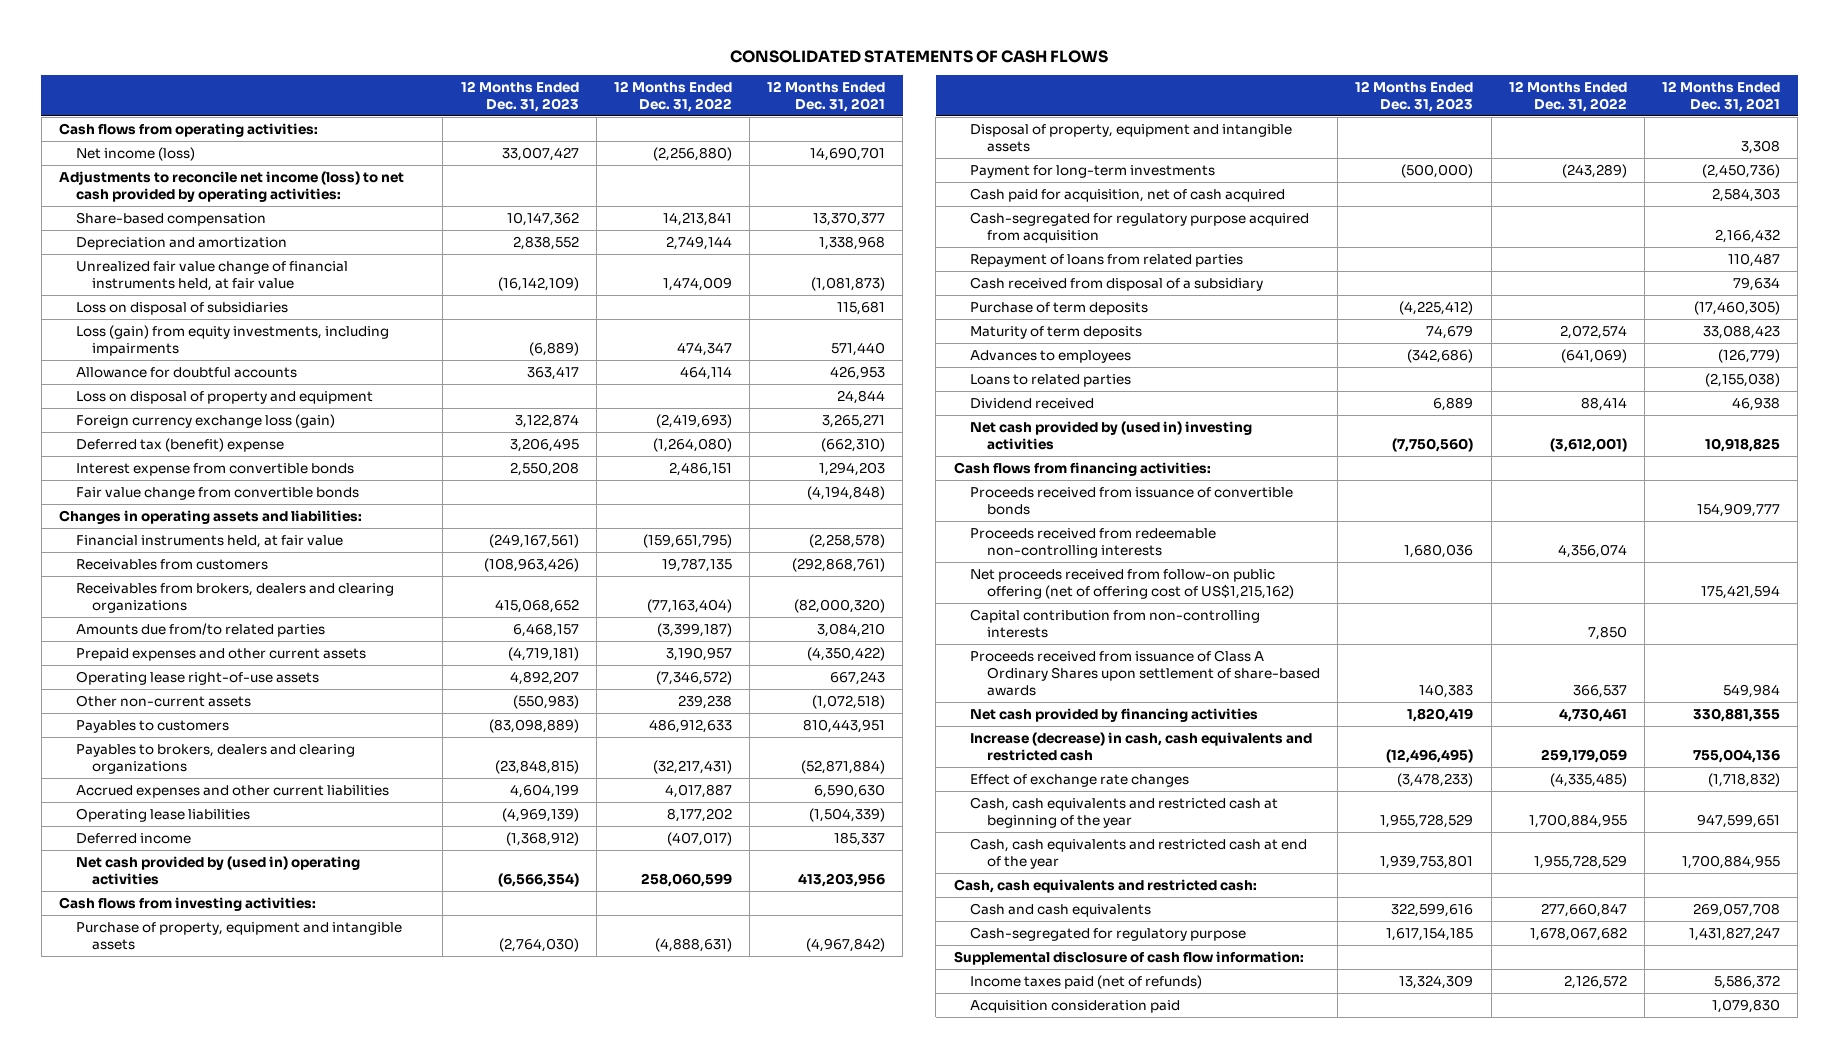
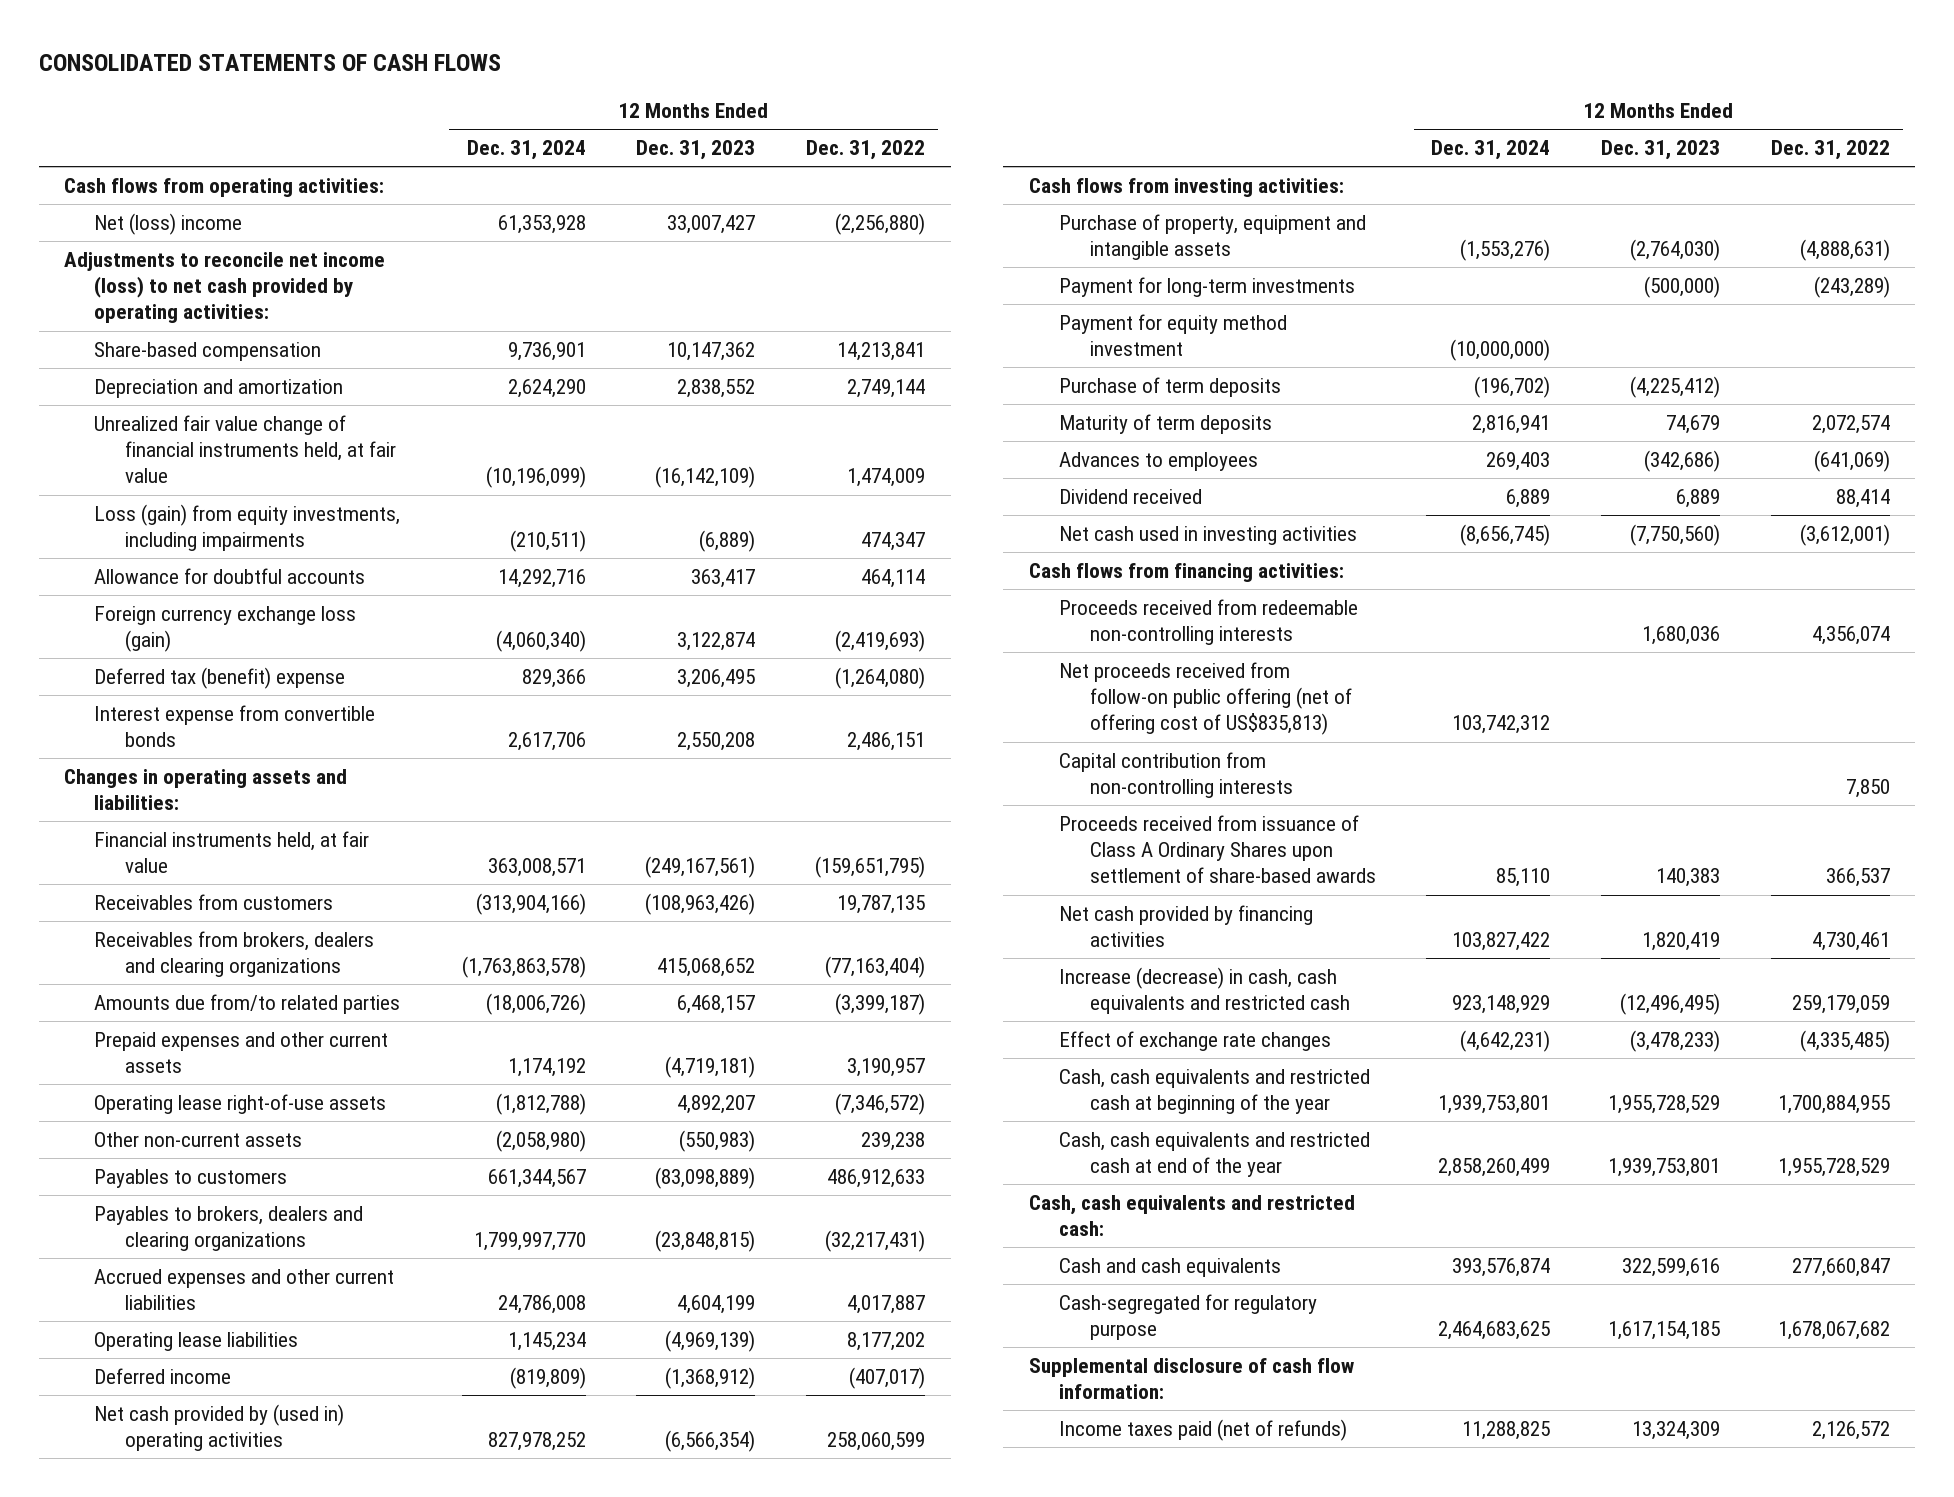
[767,80,886,112] 12 Months Ended Dec. 31, 2021 -> none
none -> [466,140,586,161] Dec. 31, 2024
[75,146,195,161] Net income (loss) -> [94,213,243,236] Net (loss) income
[75,301,288,315] Loss on disposal of subsidiaries -> none
[75,390,373,404] Loss on disposal of property and equipment -> none
[75,486,359,500] Fair value change from convertible bonds -> none
[970,123,1293,152] Disposal of property, equipment and intangible assets -> none
[970,187,1286,202] Cash paid for acquisition, net of cash acquired -> none
[970,211,1310,243] Cash-segregated for regulatory purpose acquired from acquisition -> none
[970,253,1244,267] Repayment of loans from related parties -> none
[970,276,1264,291] Cash received from disposal of a subsidiary -> none
none -> [1059,314,1288,357] Payment for equity method investment
[970,373,1132,387] Loans to related parties -> none
[970,420,1253,450] Net cash provided by (used in) investing activities -> [1059,526,1358,546] Net cash used in investing activities
[970,486,1294,515] Proceeds received from issuance of convertible bonds -> none
[970,568,1295,599] Net proceeds received from follow-on public offering (net of offering cost of US$1,215,162) -> [1059,662,1352,736] Net proceeds received from follow-on public offering (net of offering cost of US$835,813)
[970,999,1181,1013] Acquisition consideration paid -> none

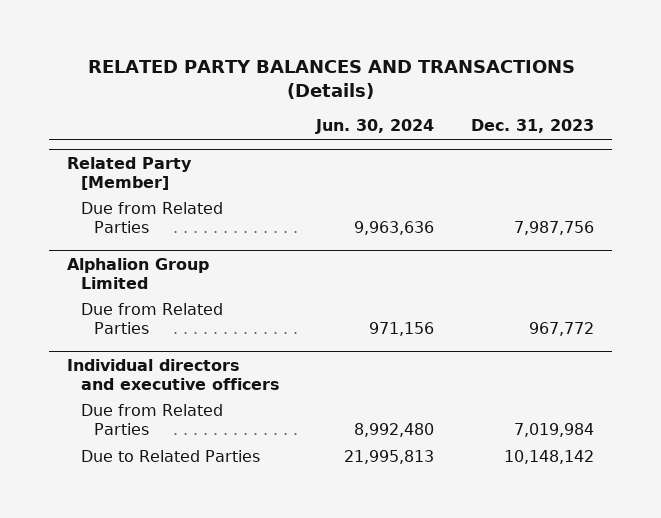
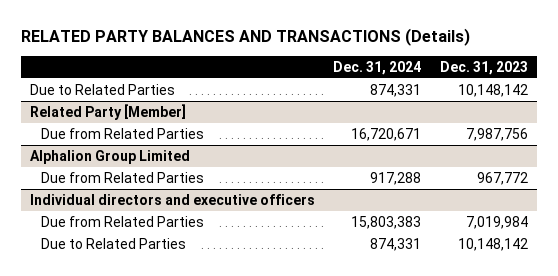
[315,119,435,135] Jun. 30, 2024 -> none
none -> [333,60,422,75] Dec. 31, 2024
none -> [29,83,175,95] Due to Related Parties

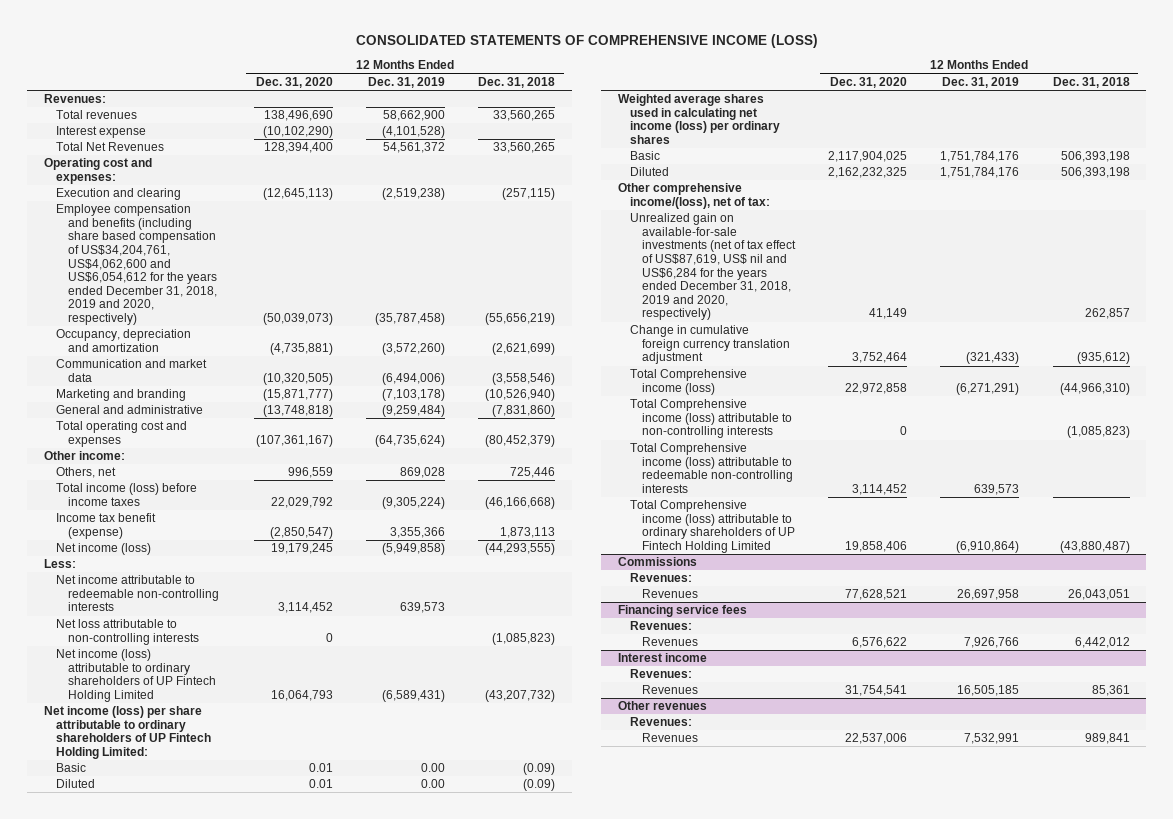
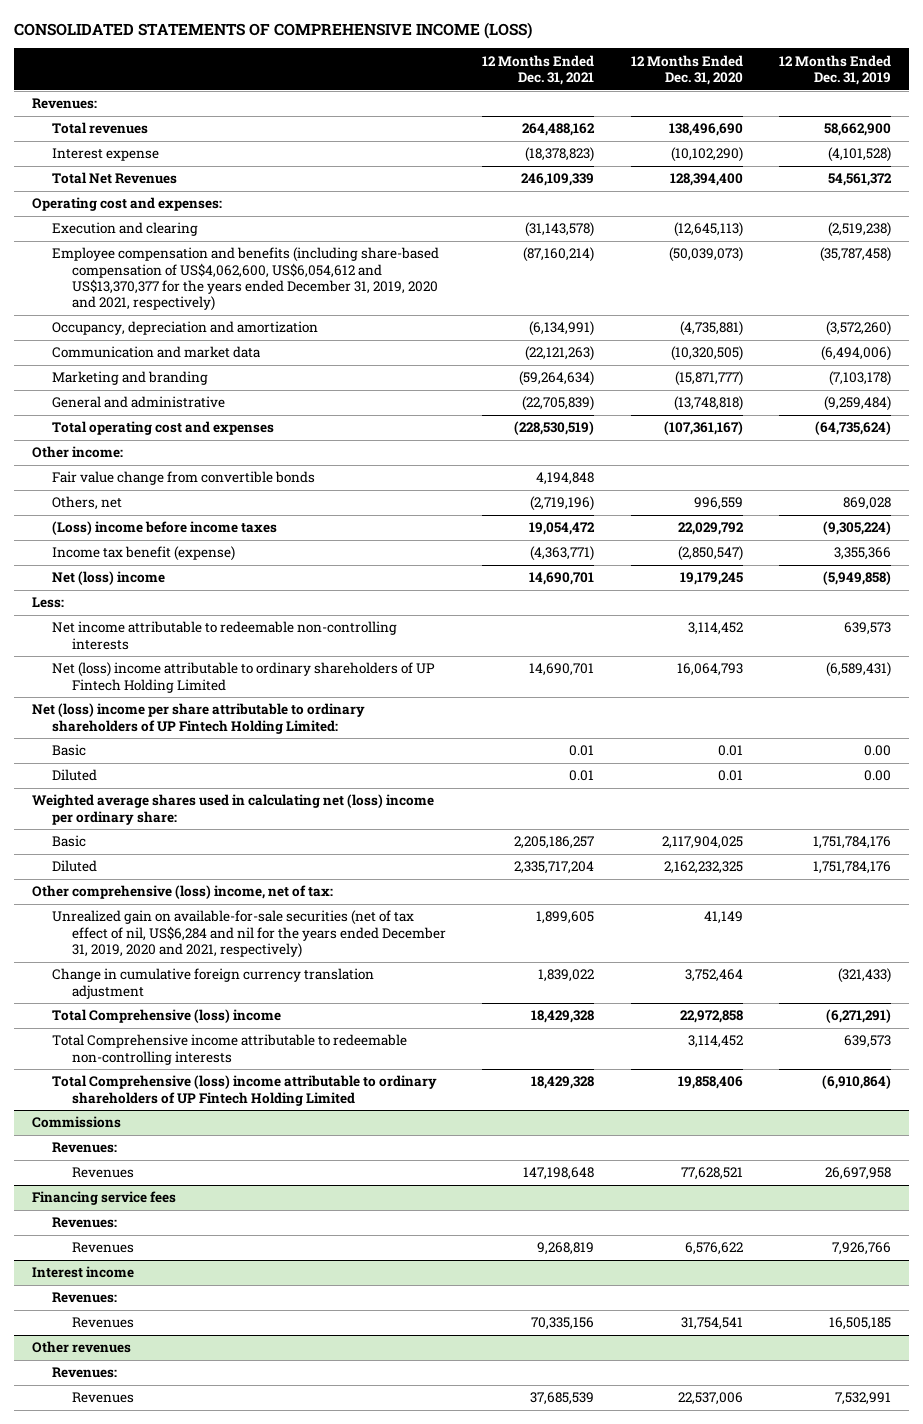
[478,76,556,88] Dec. 31, 2018 -> none
none -> [482,54,595,85] 12 Months Ended Dec. 31, 2021
[55,204,217,326] Employee compensation and benefits (including share based compensation of US$34,204,761, US$4,062,600 and US$6,054,612 for the years ended December 31, 2018, 2019 and 2020, respectively) -> [51,247,439,312] Employee compensation and benefits (including share-based compensation of US$4,062,600, US$6,054,612 and US$13,370,377 for the years ended December 31, 2019, 2020 and 2021, respectively)
none -> [51,471,315,486] Fair value change from convertible bonds
[55,483,197,506] Total income (loss) before income taxes -> [51,521,277,536] (Loss) income before income taxes
[55,543,151,556] Net income (loss) -> [51,571,165,586] Net (loss) income
[55,619,199,645] Net loss attributable to non-controlling interests -> none
[55,649,216,703] Net income (loss) attributable to ordinary shareholders of UP Fintech Holding Limited -> [51,662,435,693] Net (loss) income attributable to ordinary shareholders of UP Fintech Holding Limited
[43,706,211,760] Net income (loss) per share attributable to ordinary shareholders of UP Fintech Holding Limited: -> [32,703,366,734] Net (loss) income per share attributable to ordinary shareholders of UP Fintech Holding Limited:
[617,94,780,145] Weighted average shares used in calculating net income (loss) per ordinary shares -> [32,794,435,825] Weighted average shares used in calculating net (loss) income per ordinary share:
[617,183,770,209] Other comprehensive income/(loss), net of tax: -> [32,885,334,900] Other comprehensive (loss) income, net of tax:
[629,213,797,321] Unrealized gain on available-for-sale investments (net of tax effect of US$87,619, US$ nil and US$6,284 for the years ended December 31, 2018, 2019 and 2020, respectively) -> [51,910,446,958] Unrealized gain on available-for-sale securities (net of tax effect of nil, US$6,284 and nil for the years ended December 31, 2019, 2020 and 2021, respectively)
[629,399,793,439] Total Comprehensive income (loss) attributable to non-controlling interests -> none
[629,369,747,395] Total Comprehensive income (loss) -> [51,1009,281,1024] Total Comprehensive (loss) income
[629,443,794,494] Total Comprehensive income (loss) attributable to redeemable non-controlling interests -> [51,1034,407,1065] Total Comprehensive income attributable to redeemable non-controlling interests
[629,500,796,554] Total Comprehensive income (loss) attributable to ordinary shareholders of UP Fintech Holding Limited -> [51,1075,437,1106] Total Comprehensive (loss) income attributable to ordinary shareholders of UP Fintech Holding Limited

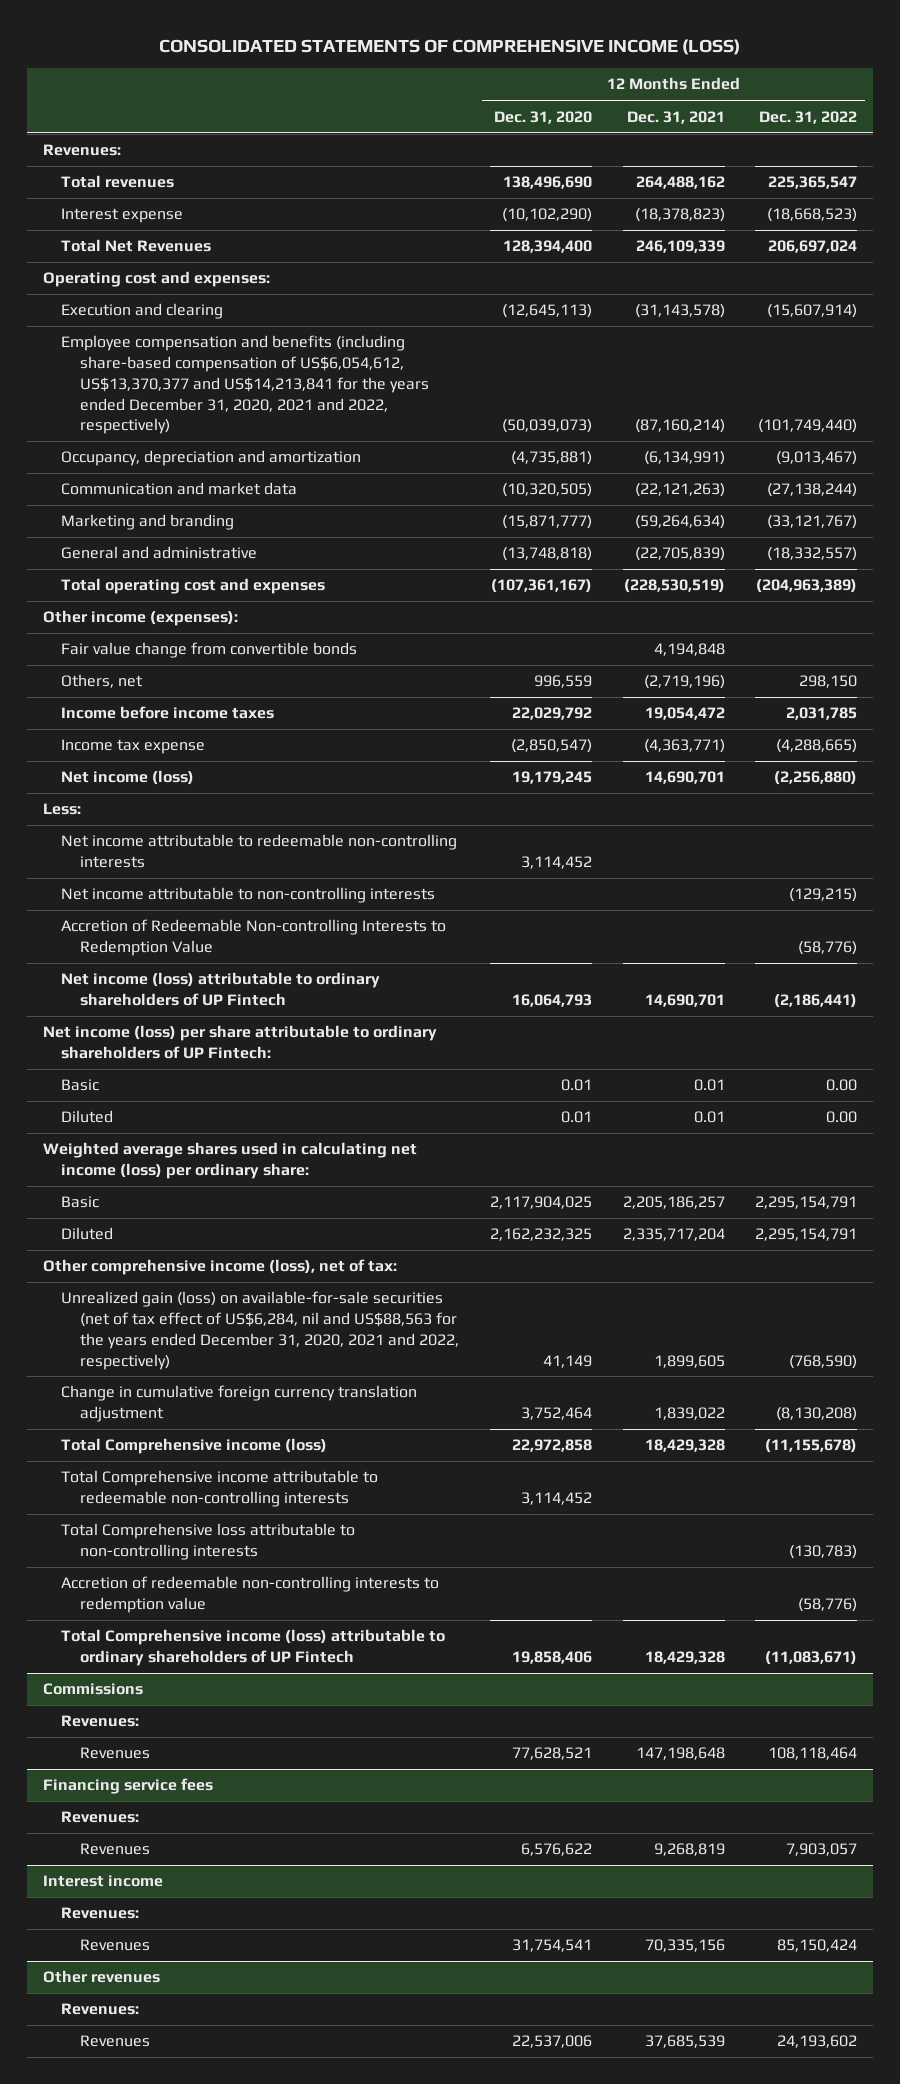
[779,54,892,85] 12 Months Ended Dec. 31, 2019 -> none
none -> [759,110,858,124] Dec. 31, 2022
[51,247,439,312] Employee compensation and benefits (including share-based compensation of US$4,062,600, US$6,054,612 and US$13,370,377 for the years ended December 31, 2019, 2020 and 2021, respectively) -> [61,335,429,435] Employee compensation and benefits (including share-based compensation of US$6,054,612, US$13,370,377 and US$14,213,841 for the years ended December 31, 2020, 2021 and 2022, respectively)
[32,446,124,459] Other income: -> [42,610,238,627] Other income (expenses):
[51,521,277,536] (Loss) income before income taxes -> [61,706,275,720] Income before income taxes
[51,546,235,562] Income tax benefit (expense) -> [61,739,206,755] Income tax expense
[51,571,165,586] Net (loss) income -> [61,770,195,786] Net income (loss)
none -> [61,887,436,904] Net income attributable to non-controlling interests
none -> [61,919,447,957] Accretion of Redeemable Non-controlling Interests to Redemption Value
[51,662,435,693] Net (loss) income attributable to ordinary shareholders of UP Fintech Holding Limited -> [61,972,381,1007] Net income (loss) attributable to ordinary shareholders of UP Fintech
[32,703,366,734] Net (loss) income per share attributable to ordinary shareholders of UP Fintech Holding Limited: -> [42,1025,437,1060] Net income (loss) per share attributable to ordinary shareholders of UP Fintech:
[32,794,435,825] Weighted average shares used in calculating net (loss) income per ordinary share: -> [42,1142,417,1180] Weighted average shares used in calculating net income (loss) per ordinary share:
[32,885,334,900] Other comprehensive (loss) income, net of tax: -> [42,1259,397,1276] Other comprehensive income (loss), net of tax:
[51,910,446,958] Unrealized gain on available-for-sale securities (net of tax effect of nil, US$6,284 and nil for the years ended December 31, 2019, 2020 and 2021, respectively) -> [61,1291,459,1370] Unrealized gain (loss) on available-for-sale securities (net of tax effect of US$6,284, nil and US$88,563 for the years ended December 31, 2020, 2021 and 2022, respectively)
[51,1009,281,1024] Total Comprehensive (loss) income -> [61,1438,328,1455] Total Comprehensive income (loss)
none -> [61,1523,356,1561] Total Comprehensive loss attributable to non-controlling interests
none -> [61,1576,440,1614] Accretion of redeemable non-controlling interests to redemption value
[51,1075,437,1106] Total Comprehensive (loss) income attributable to ordinary shareholders of UP Fintech Holding Limited -> [61,1629,446,1667] Total Comprehensive income (loss) attributable to ordinary shareholders of UP Fintech

